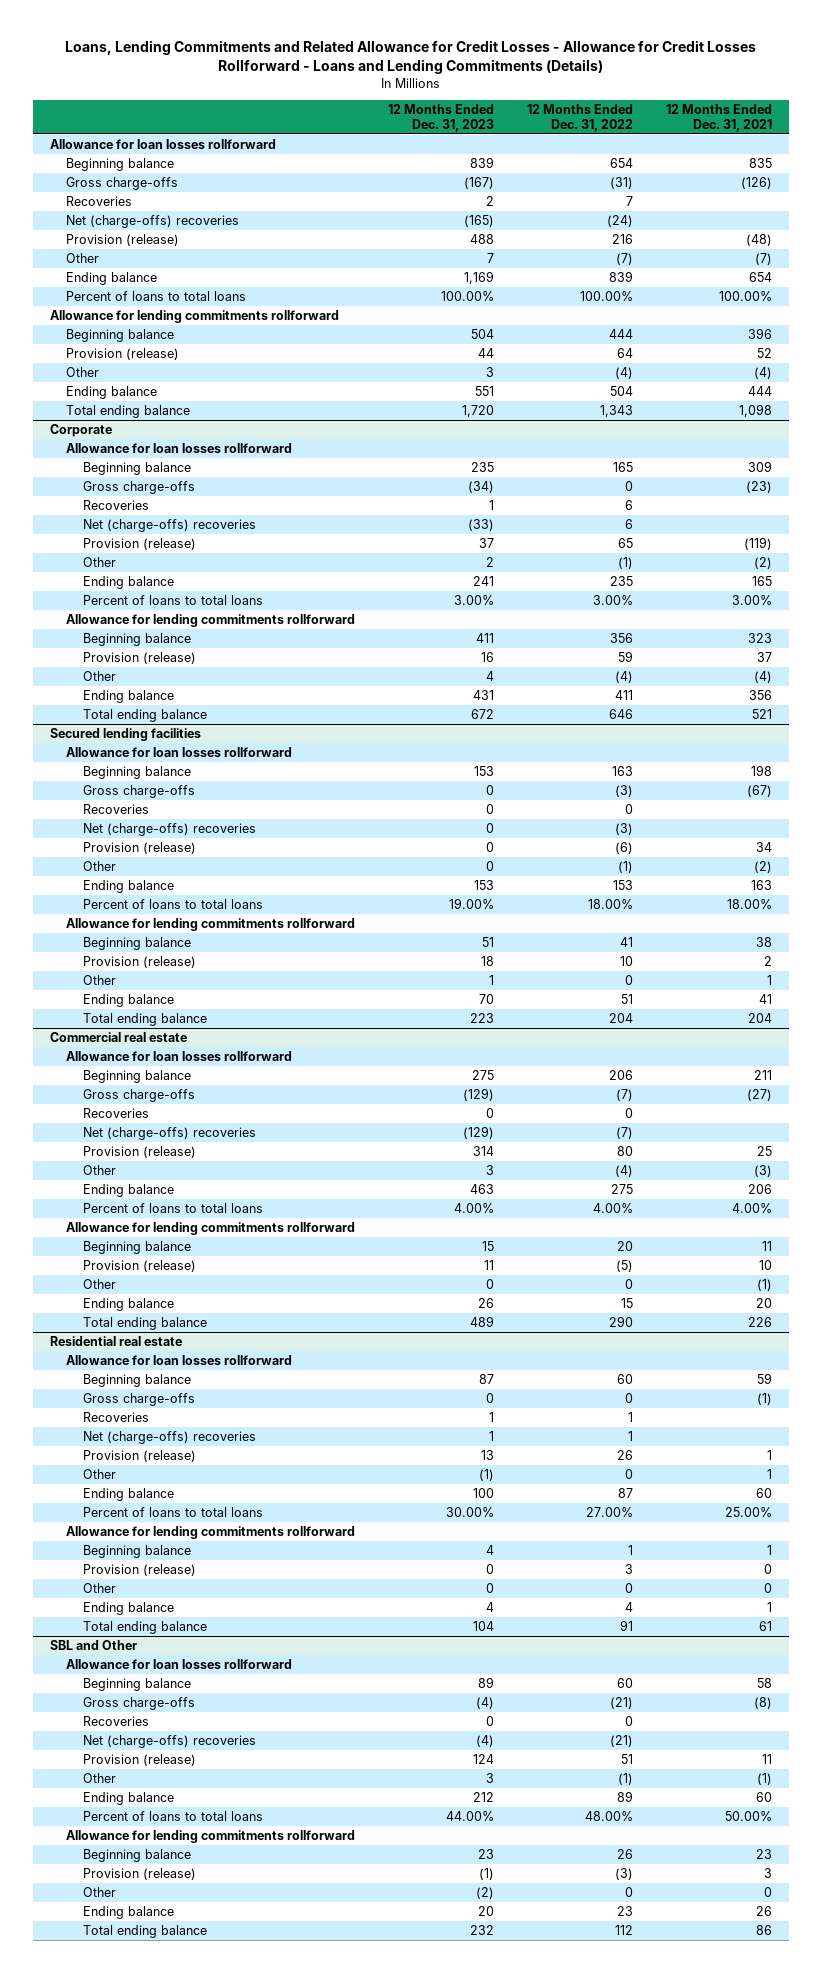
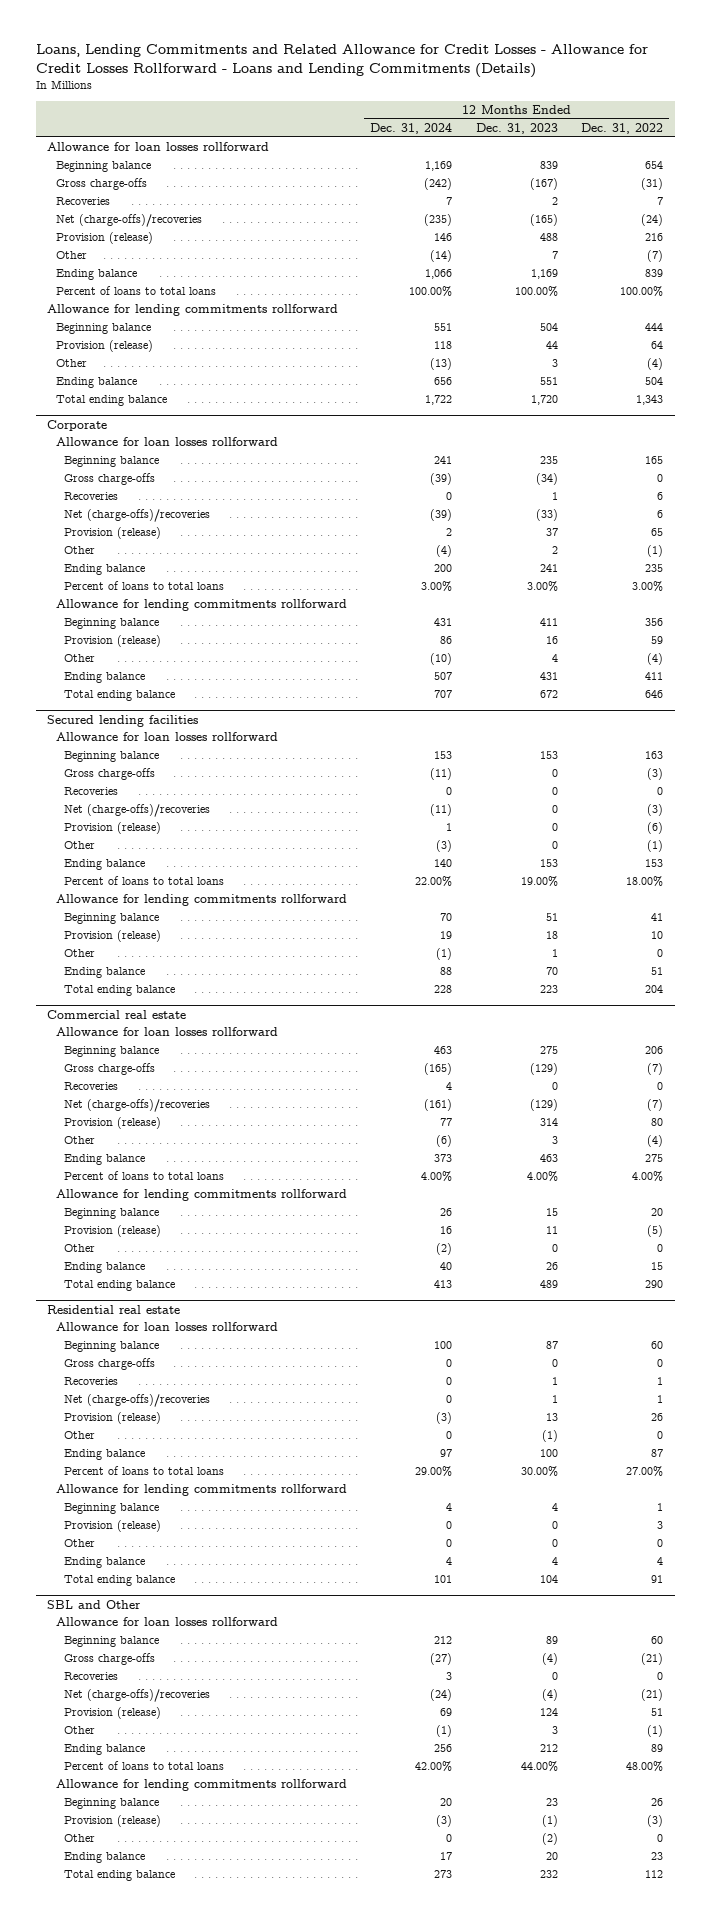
[666,103,773,132] 12 Months Ended Dec. 31, 2021 -> none
none -> [370,122,453,134] Dec. 31, 2024
[66,214,240,228] Net (charge-offs) recoveries -> [55,214,202,228] Net (charge-offs)/recoveries
[83,518,257,532] Net (charge-offs) recoveries -> [64,509,211,523] Net (charge-offs)/recoveries
[83,822,257,836] Net (charge-offs) recoveries -> [64,804,211,818] Net (charge-offs)/recoveries
[83,1126,257,1140] Net (charge-offs) recoveries -> [64,1099,211,1113] Net (charge-offs)/recoveries
[83,1430,257,1444] Net (charge-offs) recoveries -> [64,1394,211,1408] Net (charge-offs)/recoveries
[83,1734,257,1748] Net (charge-offs) recoveries -> [64,1689,211,1703] Net (charge-offs)/recoveries

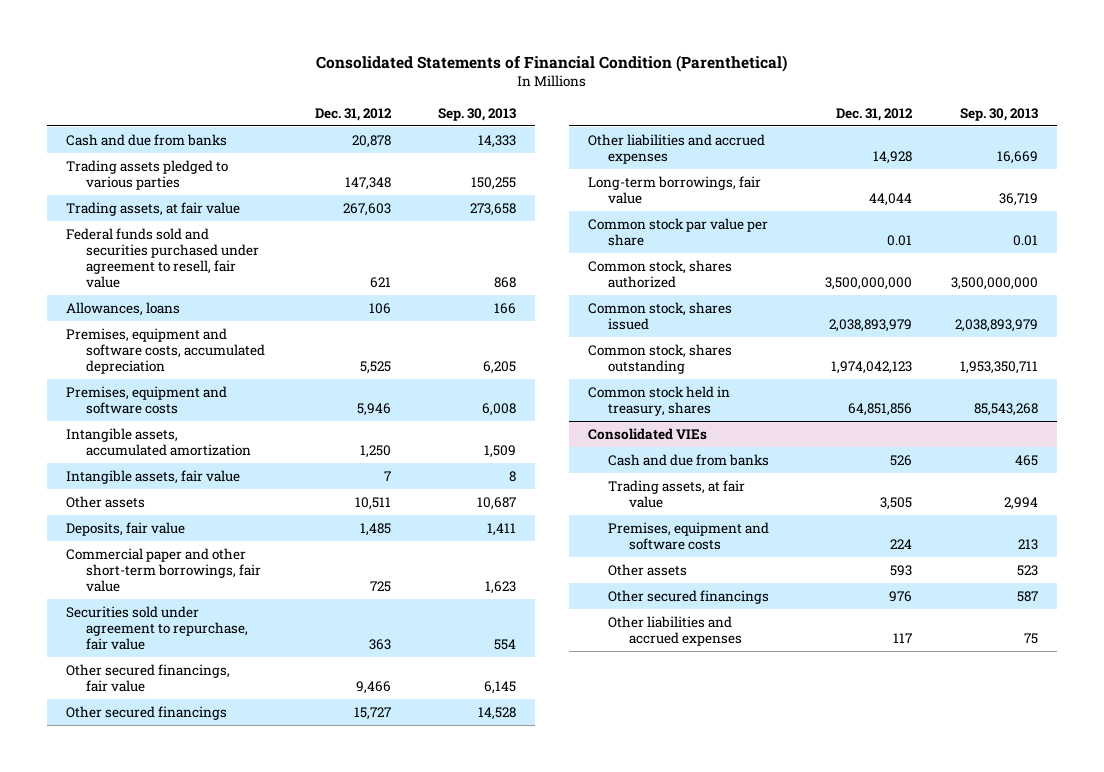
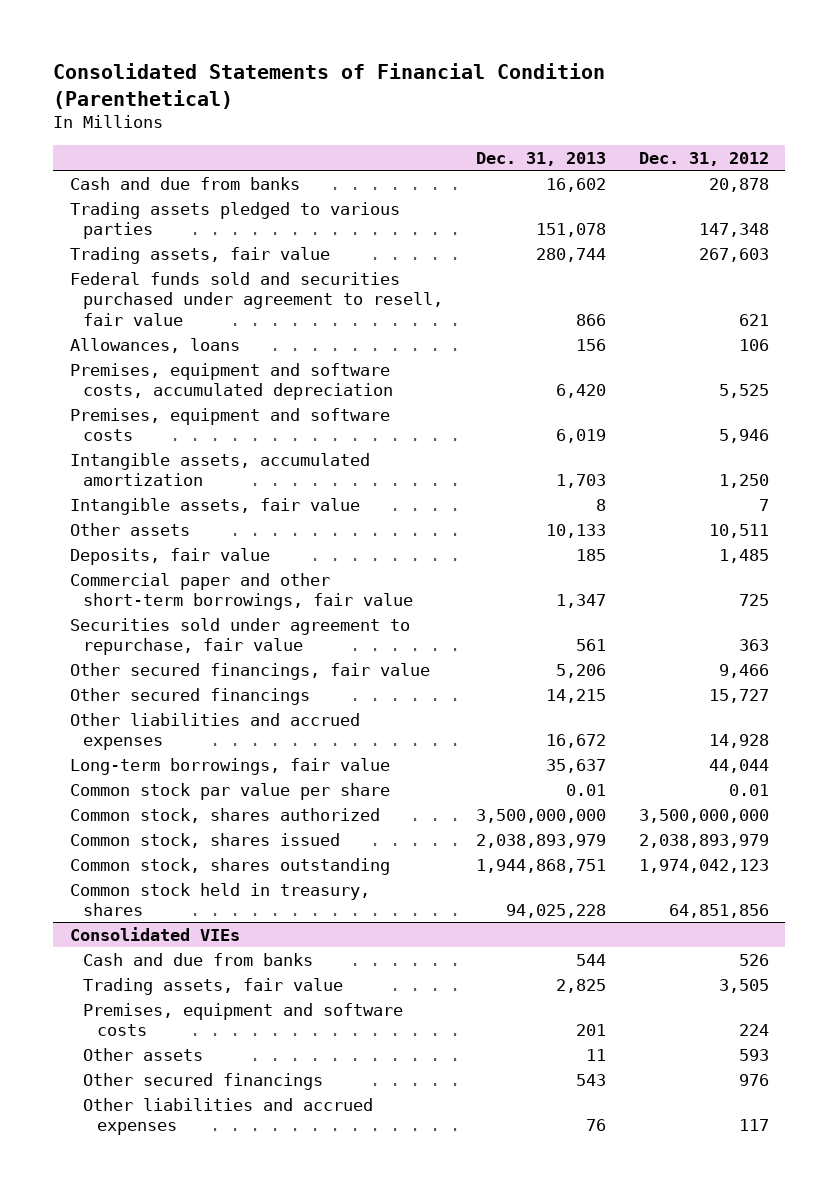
[437,107,516,121] Sep. 30, 2013 -> none
none -> [476,151,607,166] Dec. 31, 2013
[66,201,241,216] Trading assets, at fair value -> [69,246,330,264] Trading assets, fair value
[608,479,746,508] Trading assets, at fair value -> [83,977,344,995] Trading assets, fair value

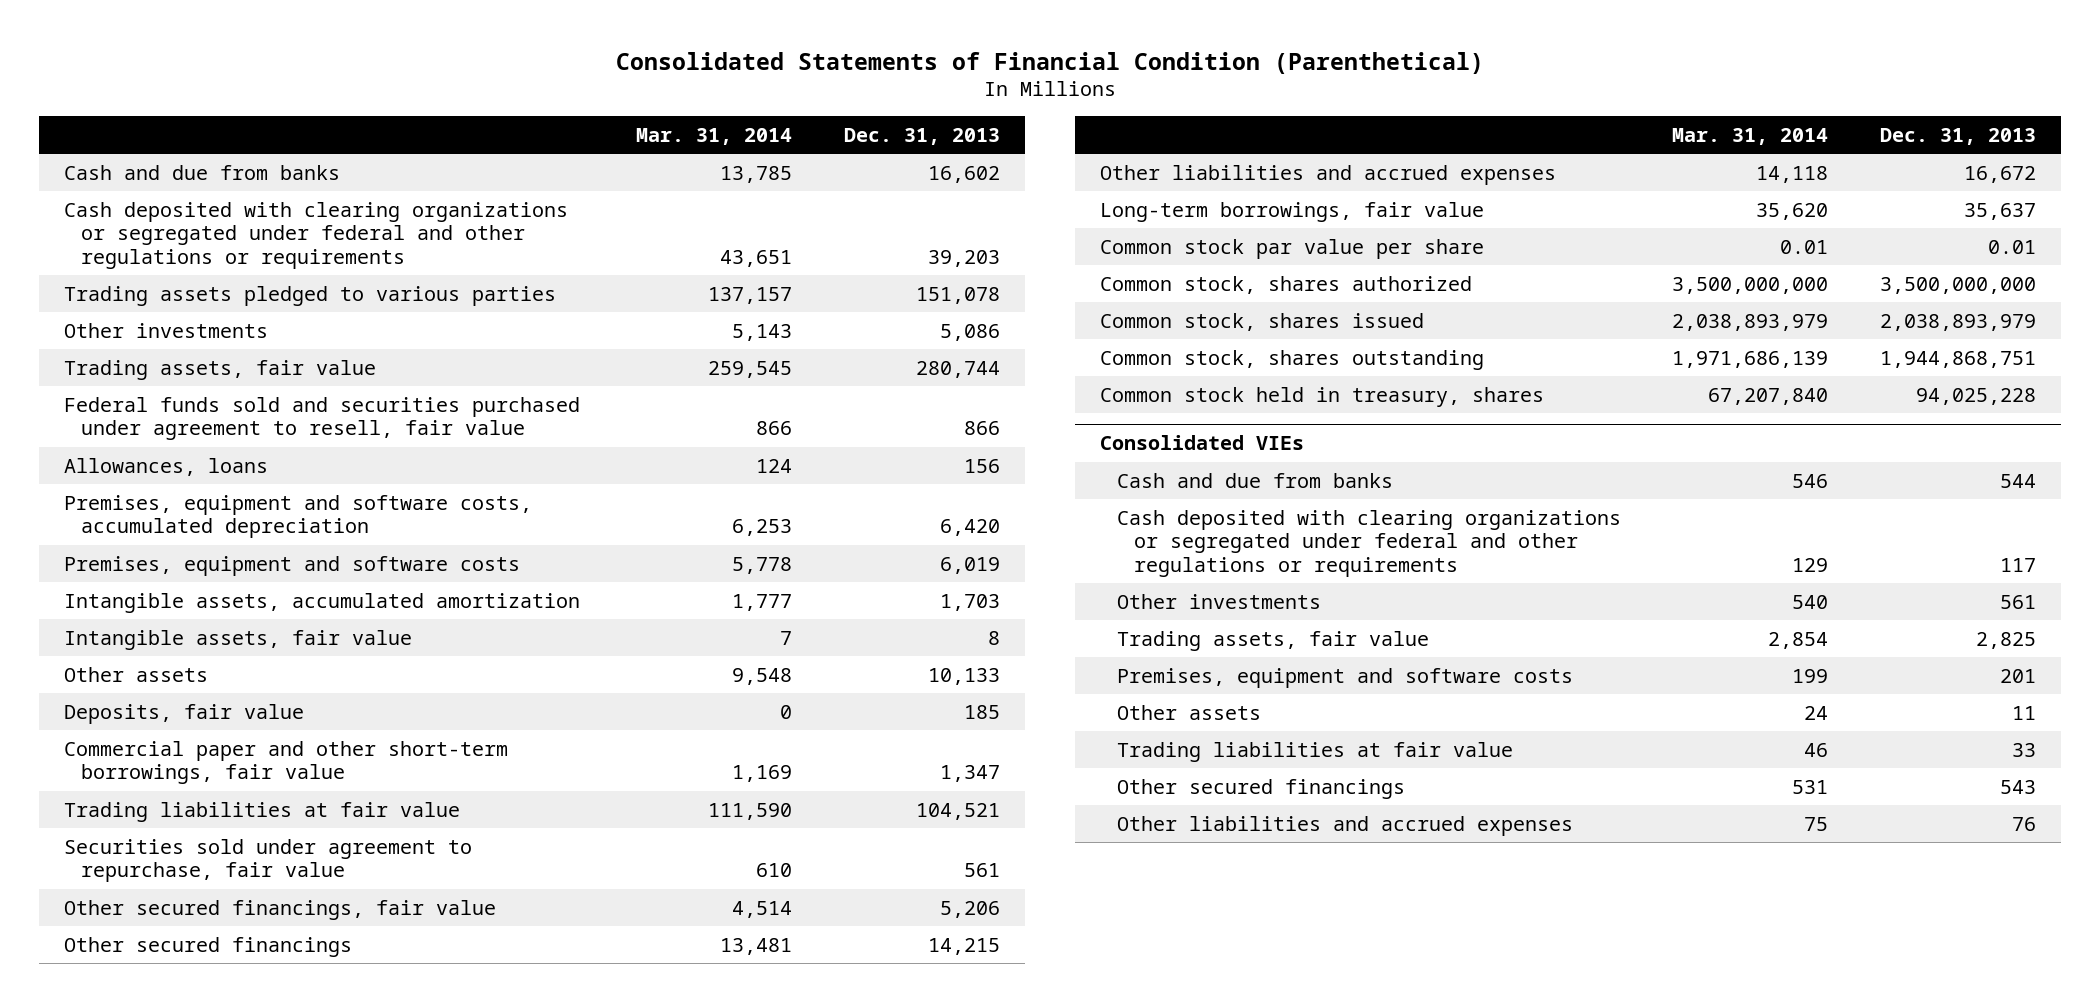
[639,151,770,166] Dec. 31, 2012 -> none
none -> [636,127,793,145] Mar. 31, 2014
none -> [64,201,569,270] Cash deposited with clearing organizations or segregated under federal and other regulations or requirements
none -> [64,322,269,338] Other investments
none -> [64,801,461,822] Trading liabilities at fair value
none -> [1117,509,1622,578] Cash deposited with clearing organizations or segregated under federal and other regulations or requirements
none -> [1117,593,1322,609] Other investments
none -> [1117,741,1514,762] Trading liabilities at fair value

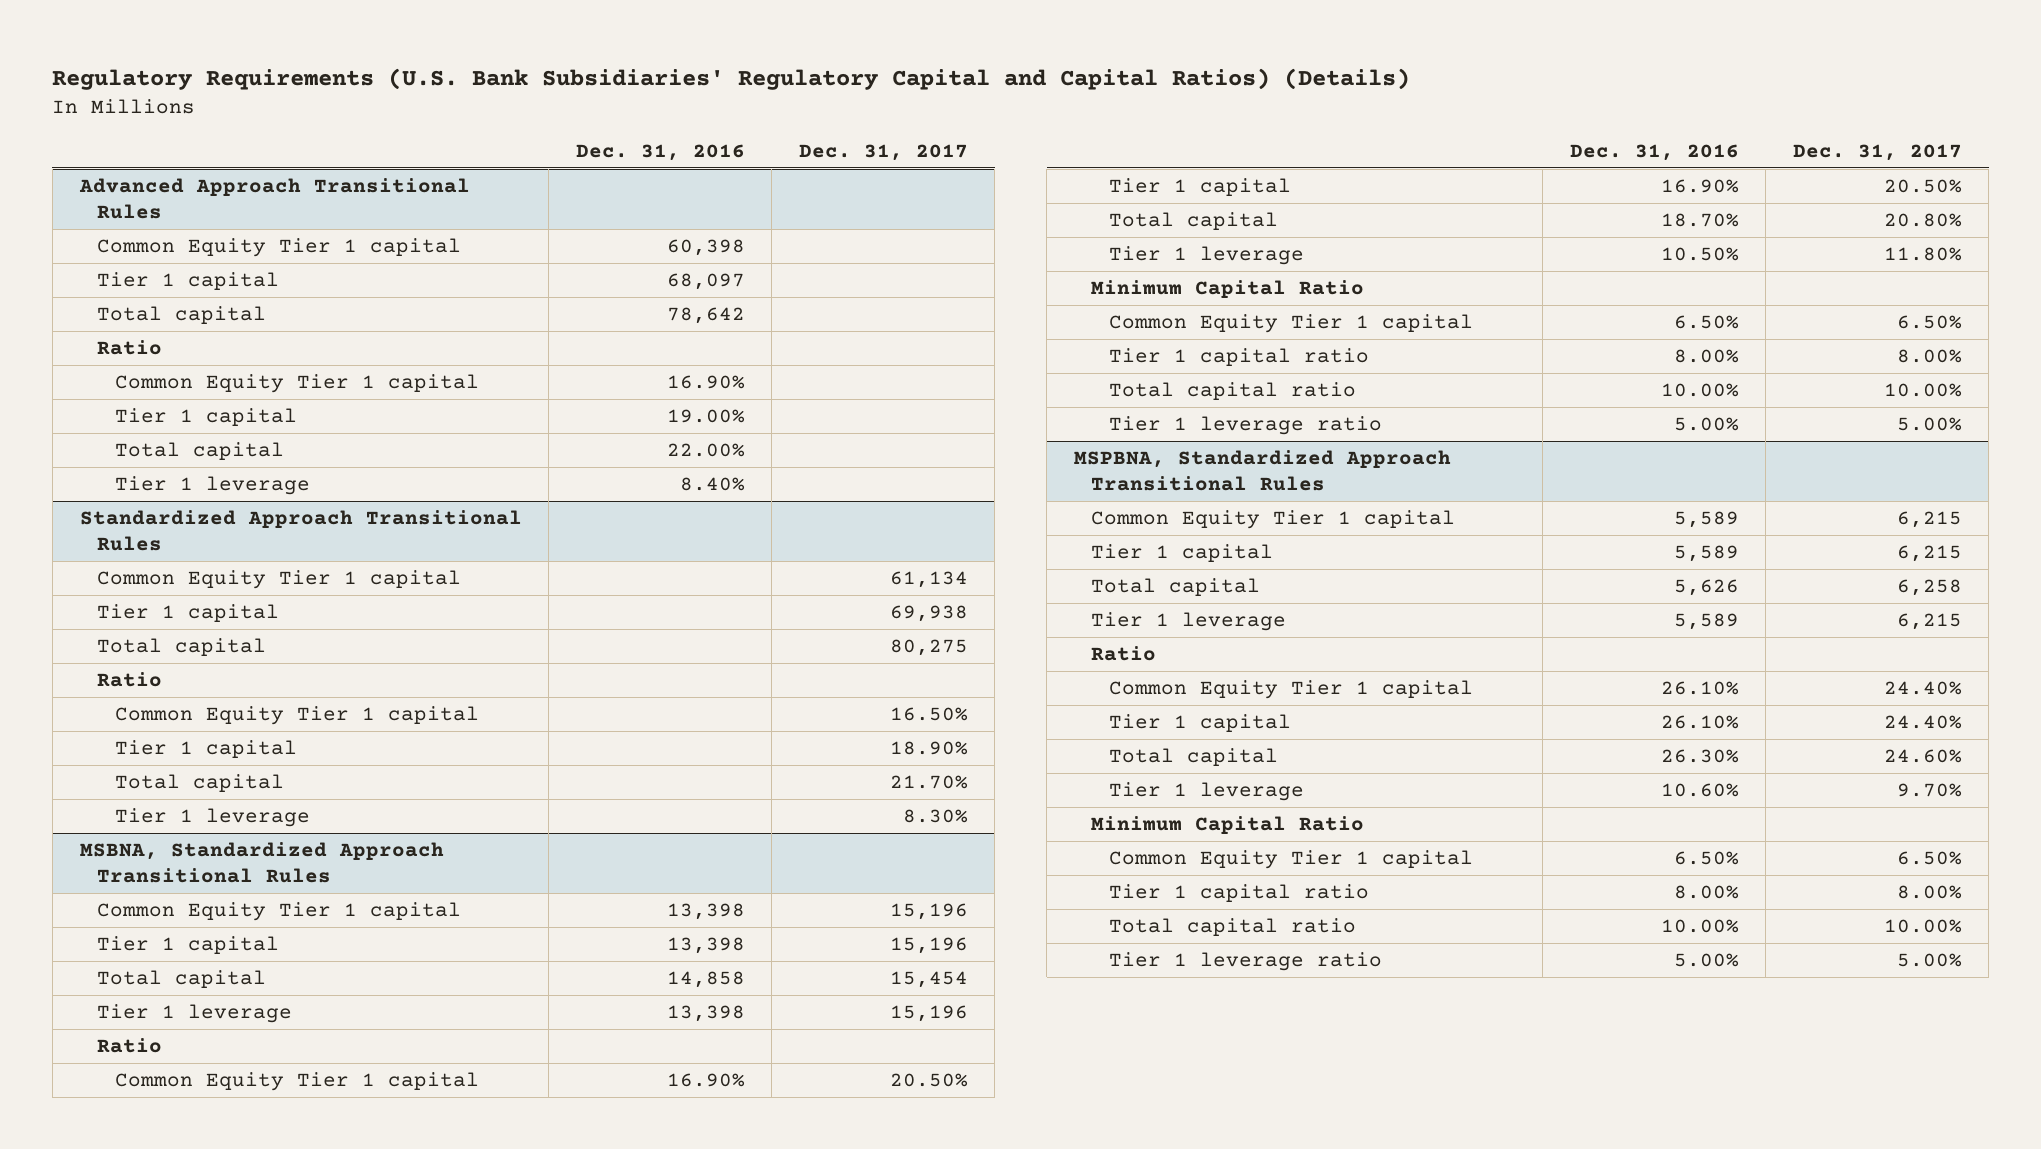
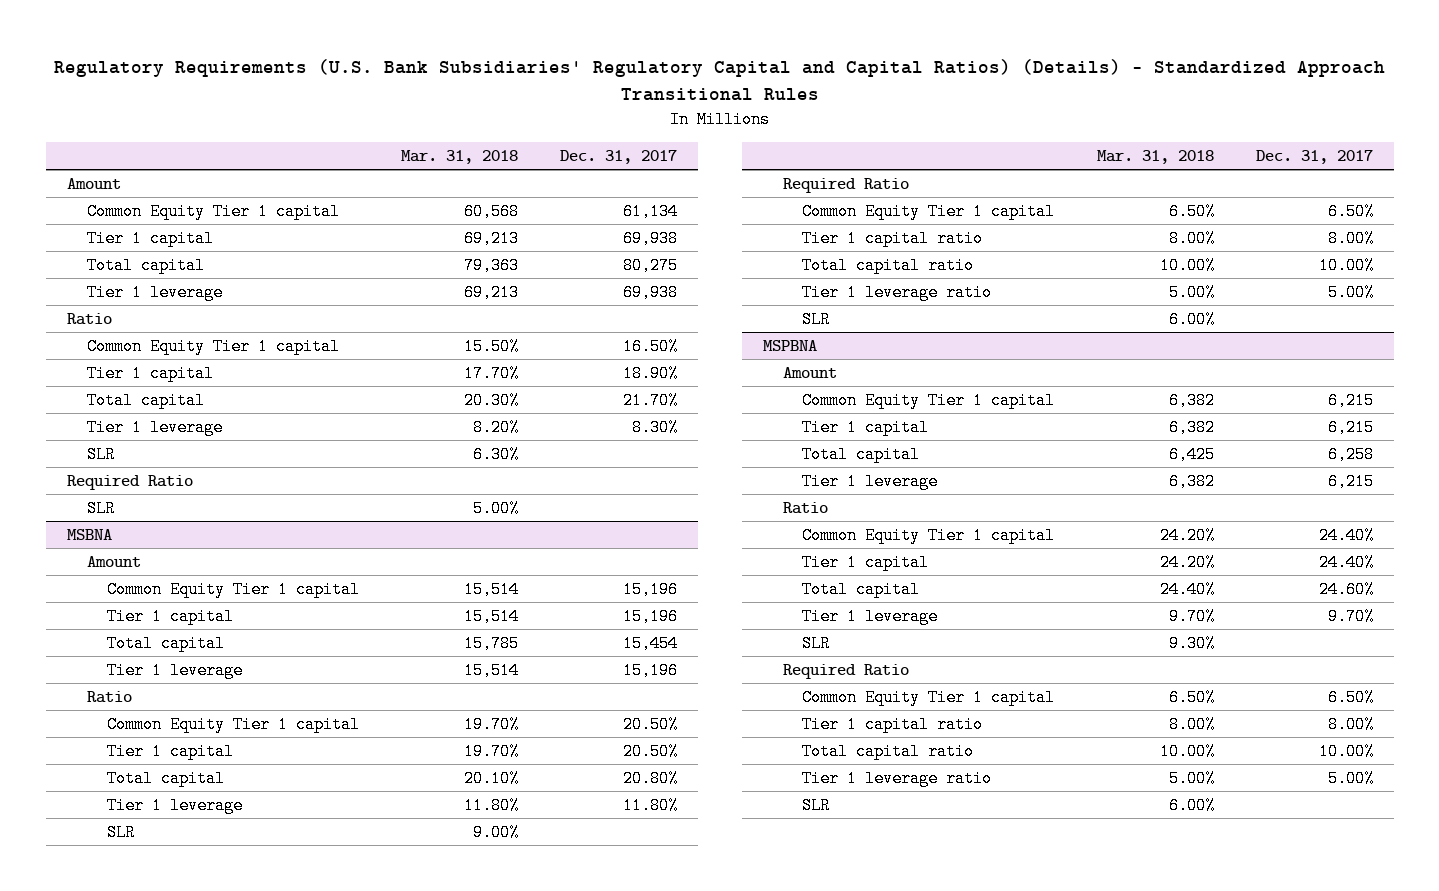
[52,67,1411,90] Regulatory Requirements (U.S. Bank Subsidiaries' Regulatory Capital and Capital Ratios) (Details) -> [53,58,1385,102] Regulatory Requirements (U.S. Bank Subsidiaries' Regulatory Capital and Capital Ratios) (Details) - Standardized Approach Transitional Rules
[575,143,745,161] Dec. 31, 2016 -> none
none -> [400,149,518,164] Mar. 31, 2018
[78,178,470,219] Advanced Approach Transitional Rules -> none
[97,238,462,258] Common Equity Tier 1 capital -> none
[97,272,280,291] Tier 1 capital -> none
[97,306,267,325] Total capital -> none
[97,340,163,356] Ratio -> none
[115,374,480,394] Common Equity Tier 1 capital -> none
[115,408,298,427] Tier 1 capital -> none
[115,442,285,461] Total capital -> none
[115,476,311,496] Tier 1 leverage -> none
[79,510,522,551] Standardized Approach Transitional Rules -> none
none -> [66,178,121,190] Amount
none -> [86,284,223,302] Tier 1 leverage
[79,842,444,883] MSBNA, Standardized Approach Transitional Rules -> none
none -> [86,446,115,464] SLR
none -> [66,475,193,491] Required Ratio
none -> [86,500,115,518] SLR
none -> [66,529,112,541] MSBNA
none -> [86,556,141,568] Amount
none -> [106,824,135,842] SLR
[1091,280,1365,299] Minimum Capital Ratio -> [782,178,909,194] Required Ratio
[1073,450,1451,491] MSPBNA, Standardized Approach Transitional Rules -> none
none -> [802,311,831,329] SLR
none -> [762,340,817,352] MSPBNA
none -> [782,367,837,379] Amount
none -> [802,635,831,653] SLR
[1091,816,1365,835] Minimum Capital Ratio -> [782,664,909,680] Required Ratio
none -> [802,797,831,815] SLR

